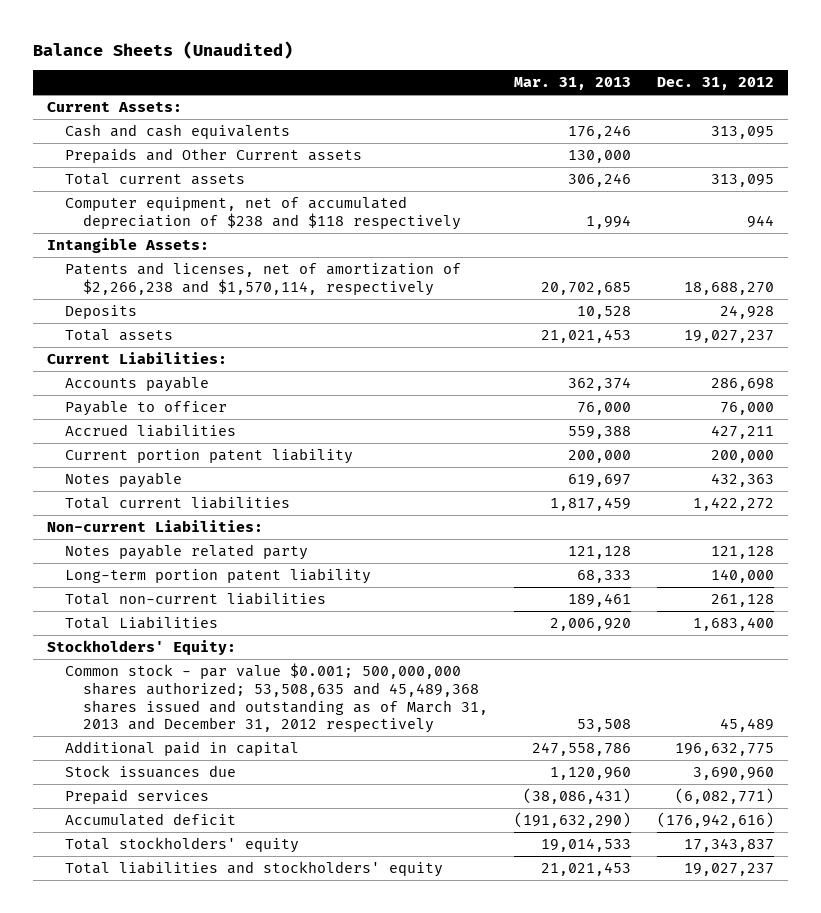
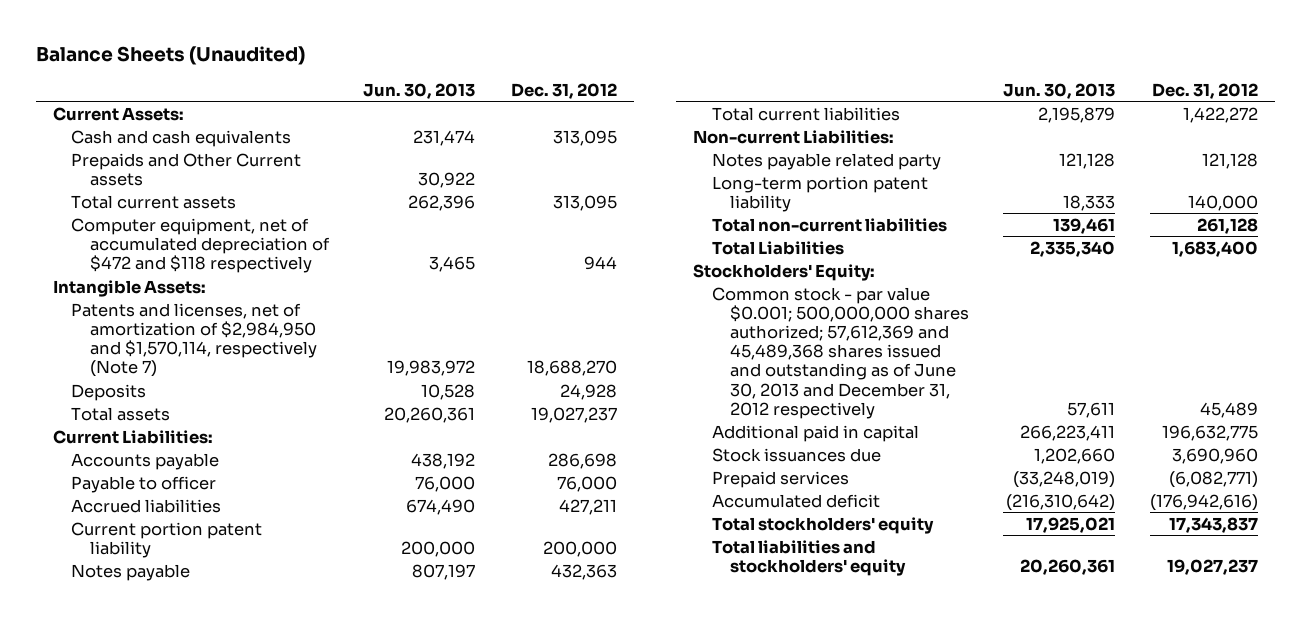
[514,77,632,91] Mar. 31, 2013 -> none
none -> [362,82,475,99] Jun. 30, 2013
[64,196,461,230] Computer equipment, net of accumulated depreciation of $238 and $118 respectively -> [71,217,330,274] Computer equipment, net of accumulated depreciation of $472 and $118 respectively
[64,262,461,296] Patents and licenses, net of amortization of $2,266,238 and $1,570,114, respectively -> [71,302,317,378] Patents and licenses, net of amortization of $2,984,950 and $1,570,114, respectively (Note 7)
[64,663,488,734] Common stock - par value $0.001; 500,000,000 shares authorized; 53,508,635 and 45,489,368 shares issued and outstanding as of March 31, 2013 and December 31, 2012 respectively -> [711,286,969,419] Common stock - par value $0.001; 500,000,000 shares authorized; 57,612,369 and 45,489,368 shares issued and outstanding as of June 30, 2013 and December 31, 2012 respectively

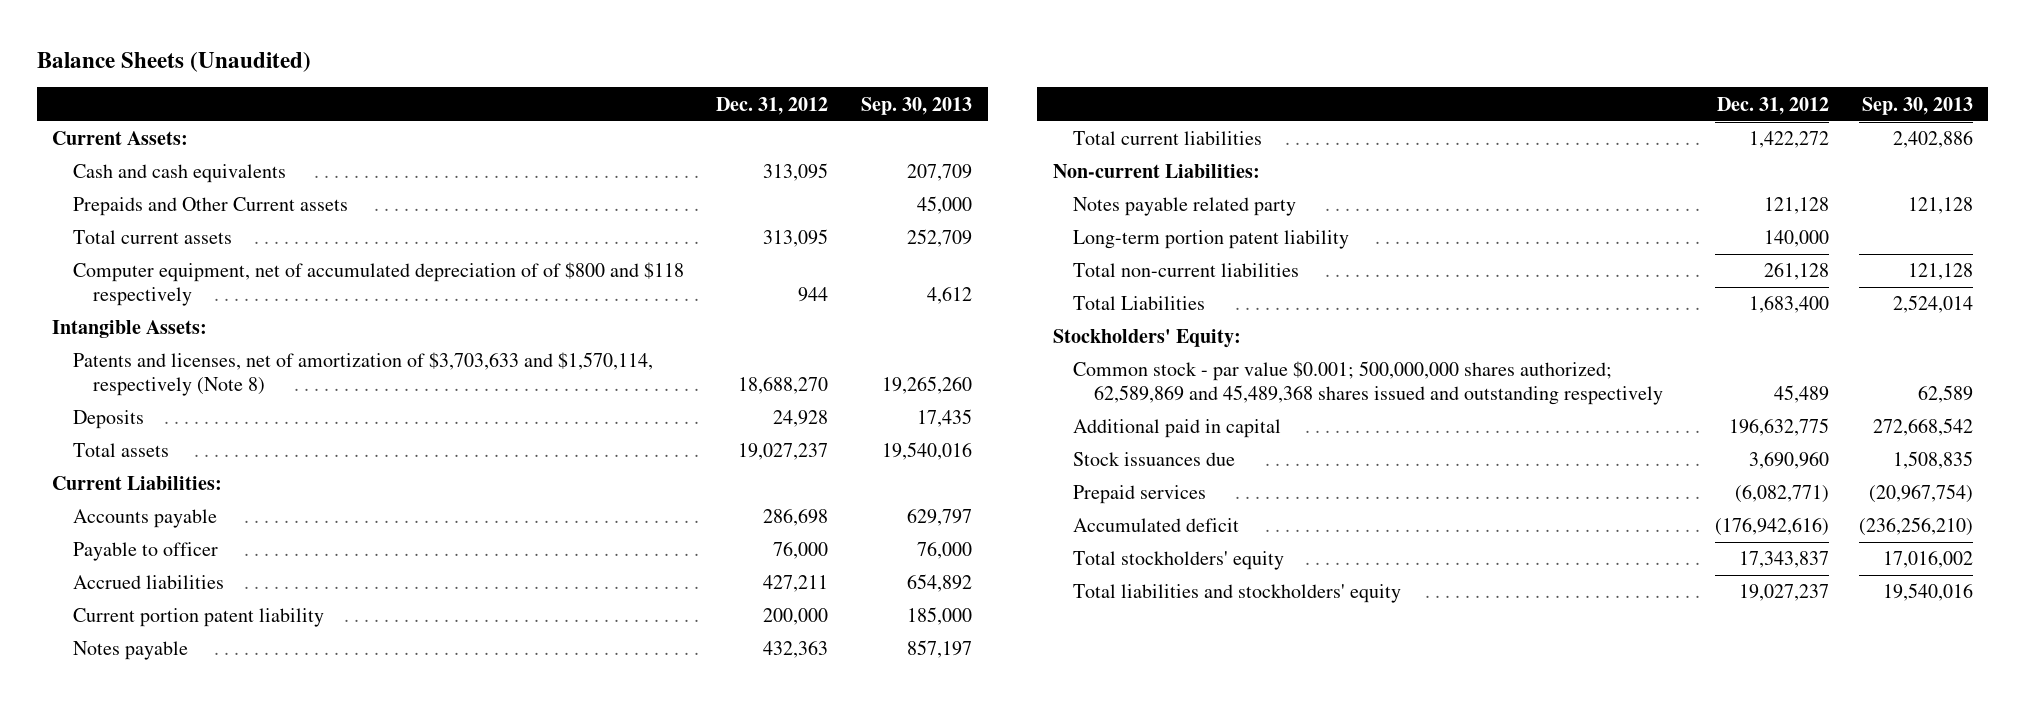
[362,82,475,99] Jun. 30, 2013 -> none
none -> [861,96,973,115] Sep. 30, 2013
[71,217,330,274] Computer equipment, net of accumulated depreciation of $472 and $118 respectively -> [72,262,684,306] Computer equipment, net of accumulated depreciation of of $800 and $118 respectively
[71,302,317,378] Patents and licenses, net of amortization of $2,984,950 and $1,570,114, respectively (Note 7) -> [72,352,653,396] Patents and licenses, net of amortization of $3,703,633 and $1,570,114, respectively (Note 8)
[711,286,969,419] Common stock - par value $0.001; 500,000,000 shares authorized; 57,612,369 and 45,489,368 shares issued and outstanding as of June 30, 2013 and December 31, 2012 respectively -> [1073,361,1664,405] Common stock - par value $0.001; 500,000,000 shares authorized; 62,589,869 and 45,489,368 shares issued and outstanding respectively

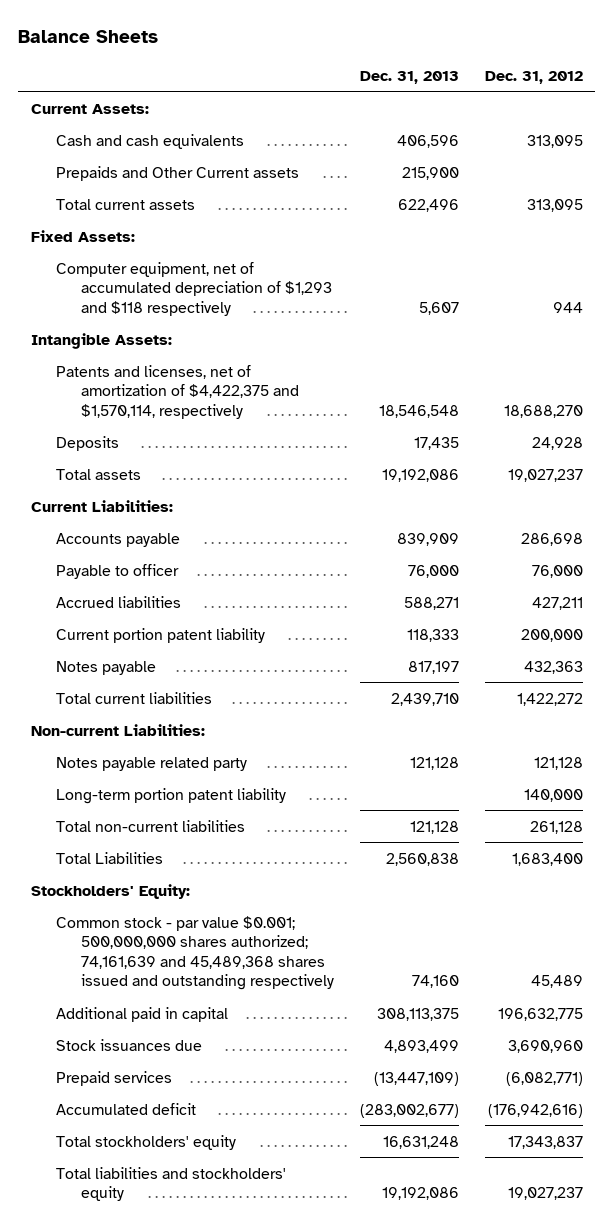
[36,51,311,72] Balance Sheets (Unaudited) -> [18,30,159,44] Balance Sheets
[861,96,973,115] Sep. 30, 2013 -> none
none -> [359,70,459,84] Dec. 31, 2013
none -> [31,229,136,242] Fixed Assets:
[72,262,684,306] Computer equipment, net of accumulated depreciation of of $800 and $118 respectively -> [55,261,332,316] Computer equipment, net of accumulated depreciation of $1,293 and $118 respectively
[72,352,653,396] Patents and licenses, net of amortization of $3,703,633 and $1,570,114, respectively (Note 8) -> [55,364,299,419] Patents and licenses, net of amortization of $4,422,375 and $1,570,114, respectively
[1073,361,1664,405] Common stock - par value $0.001; 500,000,000 shares authorized; 62,589,869 and 45,489,368 shares issued and outstanding respectively -> [55,915,334,991] Common stock - par value $0.001; 500,000,000 shares authorized; 74,161,639 and 45,489,368 shares issued and outstanding respectively

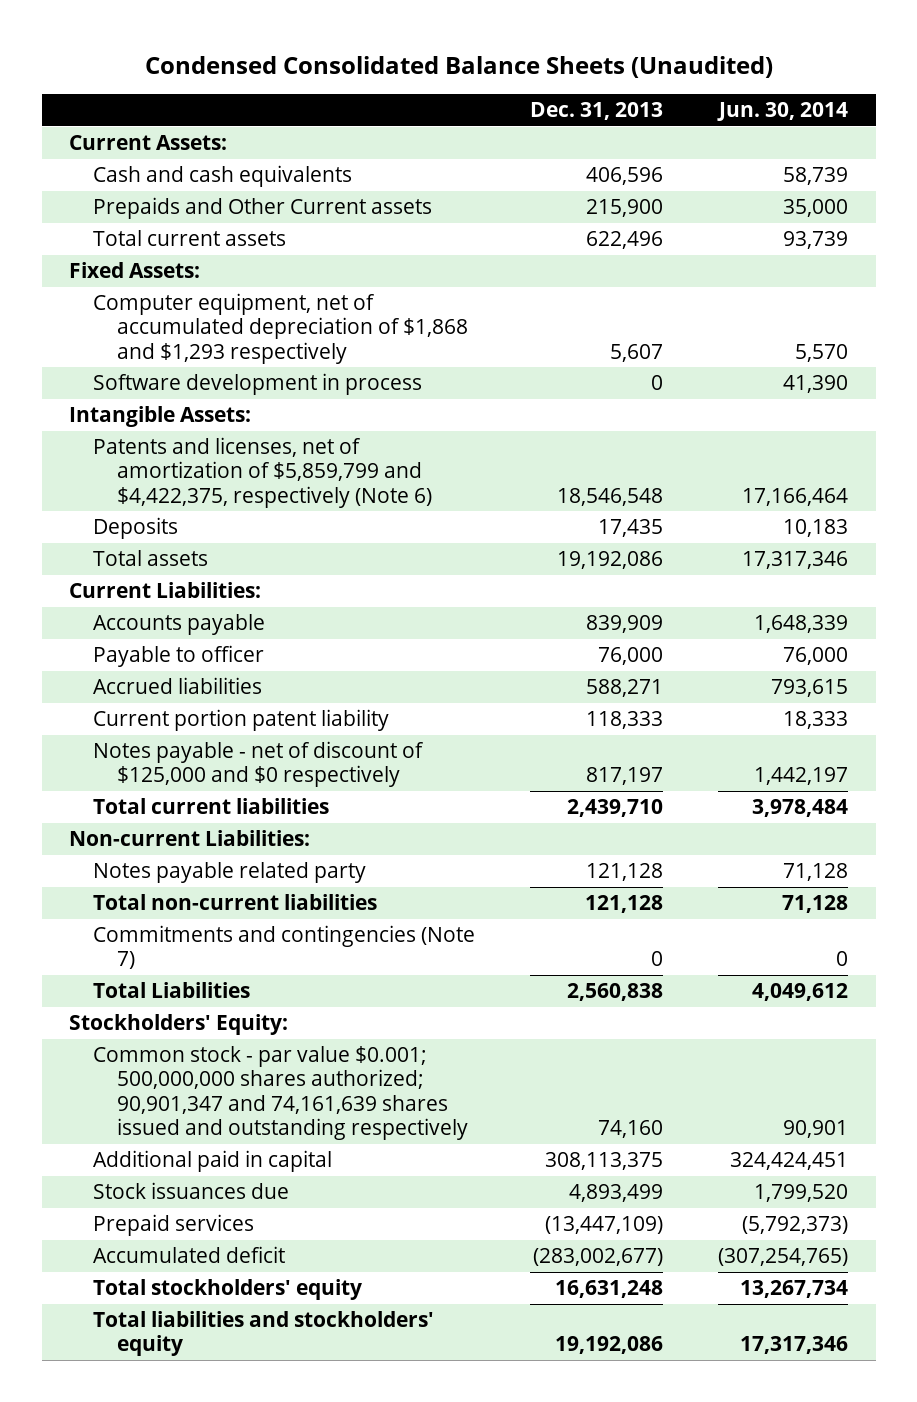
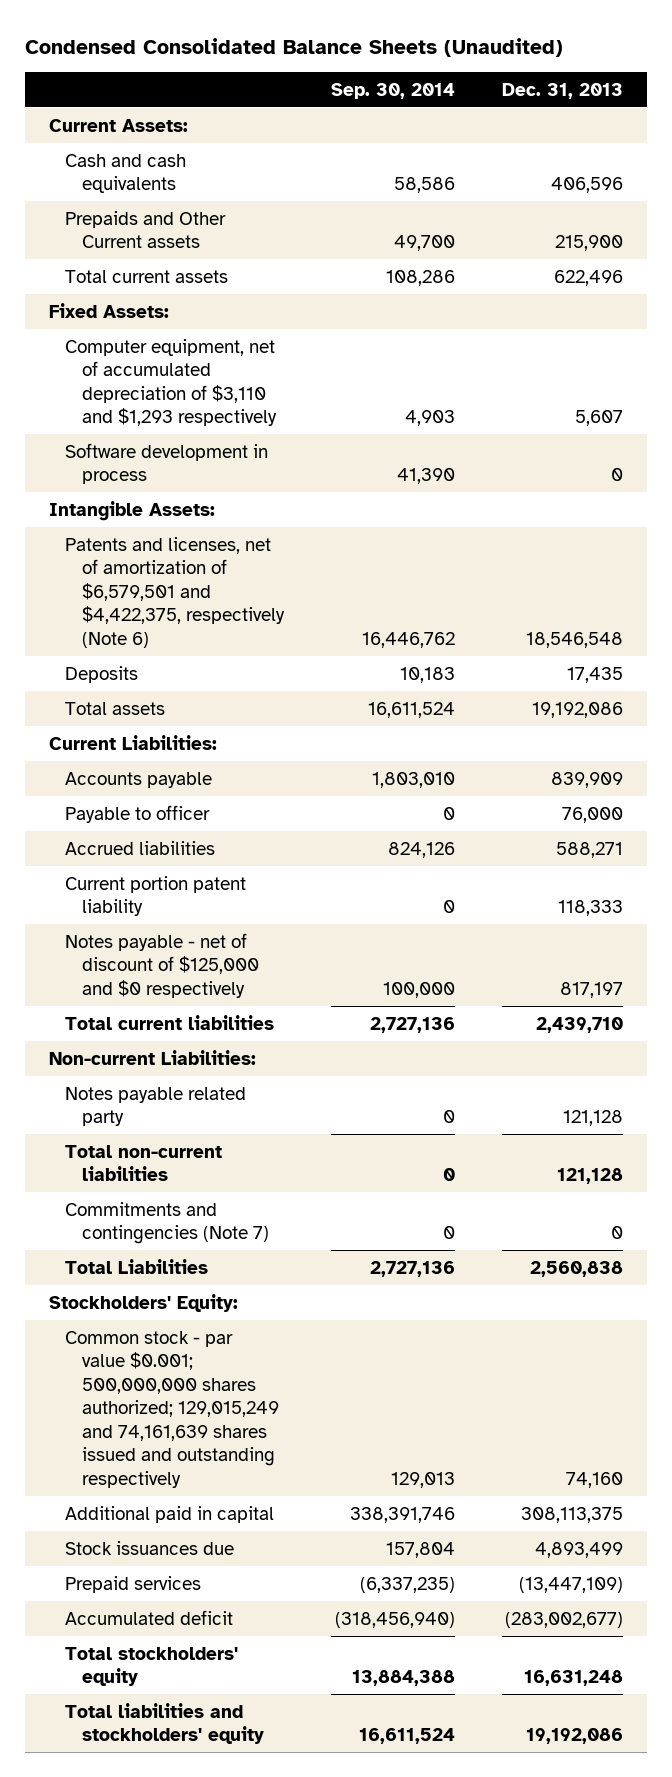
[717,102,849,122] Jun. 30, 2014 -> none
none -> [330,82,455,99] Sep. 30, 2014
[93,293,468,364] Computer equipment, net of accumulated depreciation of $1,868 and $1,293 respectively -> [65,338,277,427] Computer equipment, net of accumulated depreciation of $3,110 and $1,293 respectively
[93,437,432,508] Patents and licenses, net of amortization of $5,859,799 and $4,422,375, respectively (Note 6) -> [65,536,285,648] Patents and licenses, net of amortization of $6,579,501 and $4,422,375, respectively (Note 6)
[93,1046,468,1141] Common stock - par value $0.001; 500,000,000 shares authorized; 90,901,347 and 74,161,639 shares issued and outstanding respectively -> [65,1330,279,1489] Common stock - par value $0.001; 500,000,000 shares authorized; 129,015,249 and 74,161,639 shares issued and outstanding respectively

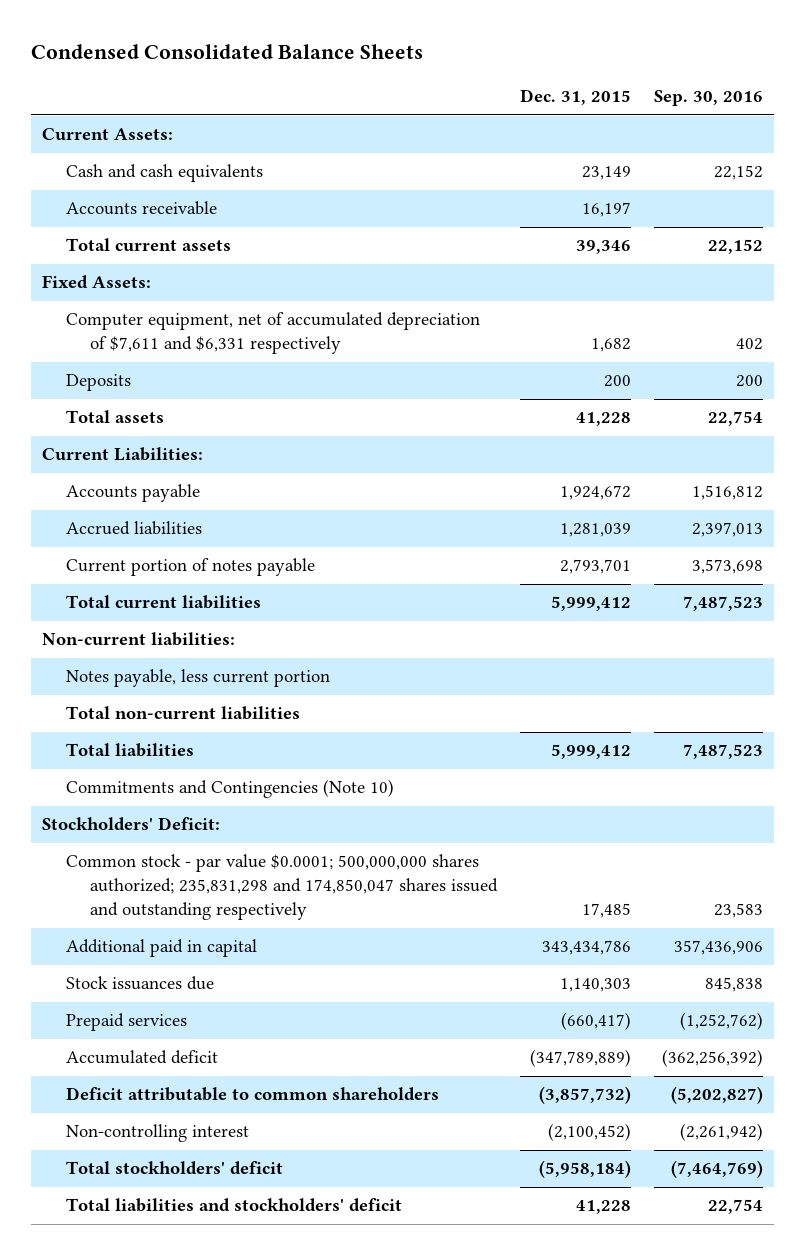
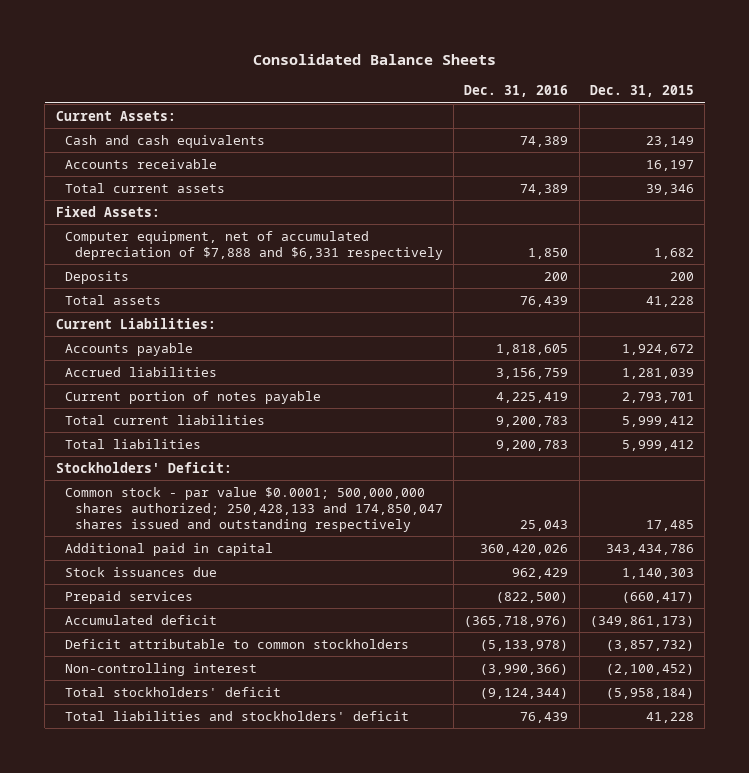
[30,44,423,60] Condensed Consolidated Balance Sheets -> [252,54,496,66] Consolidated Balance Sheets
[653,90,763,107] Sep. 30, 2016 -> none
none -> [464,85,569,98] Dec. 31, 2016
[66,312,481,355] Computer equipment, net of accumulated depreciation of $7,611 and $6,331 respectively -> [65,230,443,260] Computer equipment, net of accumulated depreciation of $7,888 and $6,331 respectively
[42,632,236,647] Non-current liabilities: -> none
[66,669,331,688] Notes payable, less current portion -> none
[66,706,301,721] Total non-current liabilities -> none
[66,779,395,799] Commitments and Contingencies (Note 10) -> none
[66,854,499,921] Common stock - par value $0.0001; 500,000,000 shares authorized; 235,831,298 and 174,850,047 shares issued and outstanding respectively -> [65,486,443,532] Common stock - par value $0.0001; 500,000,000 shares authorized; 250,428,133 and 174,850,047 shares issued and outstanding respectively
[530,1049,632,1068] (347,789,889) -> [589,615,694,627] (349,861,173)
[66,1087,440,1102] Deficit attributable to common shareholders -> [65,638,410,649] Deficit attributable to common stockholders

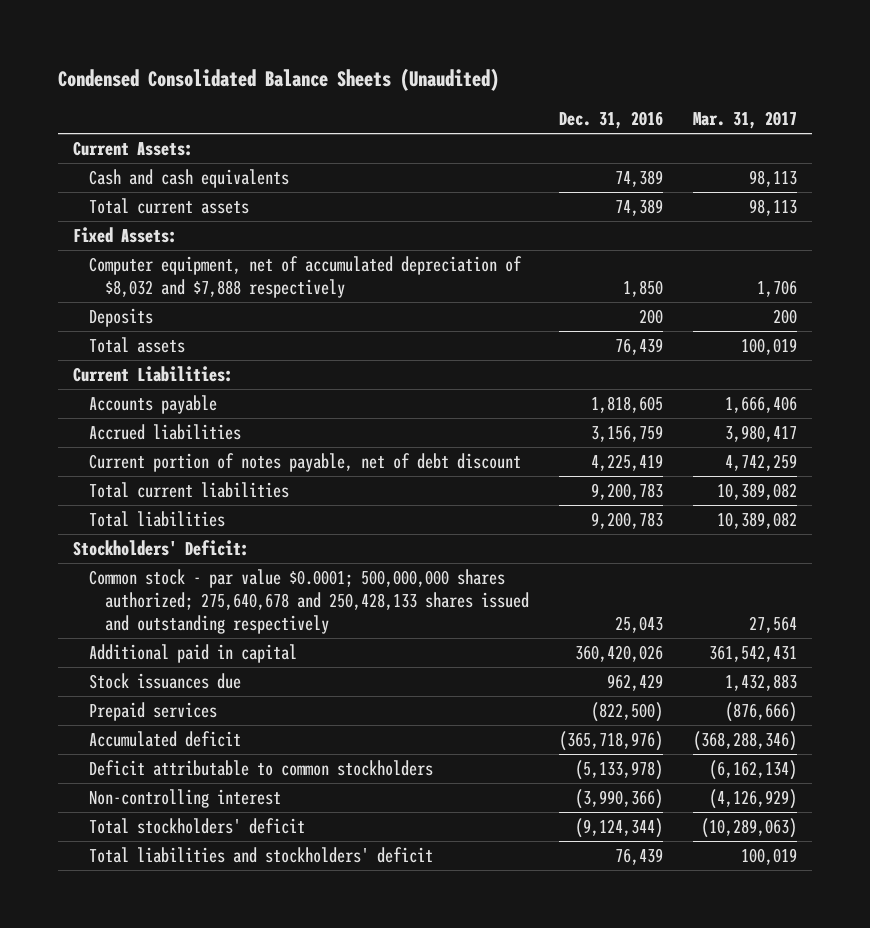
[252,54,496,66] Consolidated Balance Sheets -> [57,68,499,92] Condensed Consolidated Balance Sheets (Unaudited)
[589,85,694,98] Dec. 31, 2015 -> none
none -> [693,111,798,130] Mar. 31, 2017
[65,158,218,169] Accounts receivable -> none
[65,230,443,260] Computer equipment, net of accumulated depreciation of $7,888 and $6,331 respectively -> [89,255,523,298] Computer equipment, net of accumulated depreciation of $8,032 and $7,888 respectively
[65,390,322,404] Current portion of notes payable -> [89,452,522,472] Current portion of notes payable, net of debt discount
[65,486,443,532] Common stock - par value $0.0001; 500,000,000 shares authorized; 250,428,133 and 174,850,047 shares issued and outstanding respectively -> [89,568,530,634] Common stock - par value $0.0001; 500,000,000 shares authorized; 275,640,678 and 250,428,133 shares issued and outstanding respectively

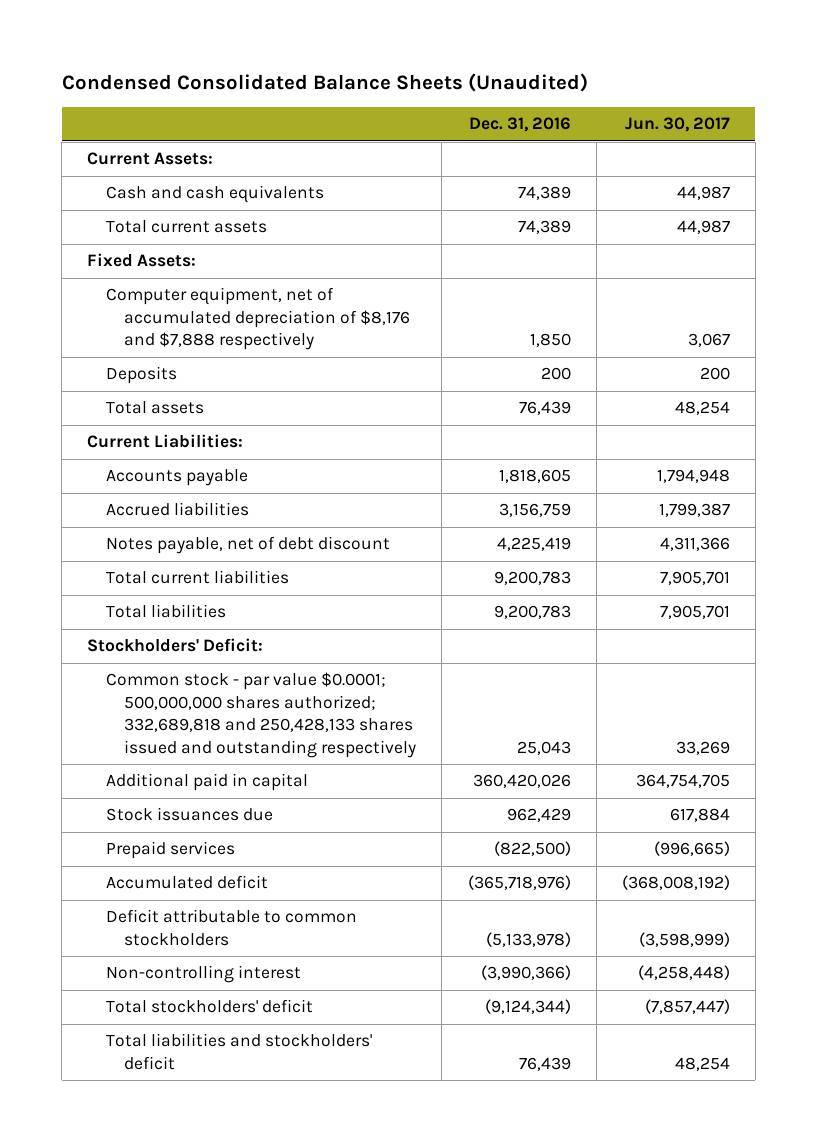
[693,111,798,130] Mar. 31, 2017 -> none
none -> [624,117,730,133] Jun. 30, 2017
[89,255,523,298] Computer equipment, net of accumulated depreciation of $8,032 and $7,888 respectively -> [105,287,411,351] Computer equipment, net of accumulated depreciation of $8,176 and $7,888 respectively
[89,452,522,472] Current portion of notes payable, net of debt discount -> [105,536,390,555] Notes payable, net of debt discount
[89,568,530,634] Common stock - par value $0.0001; 500,000,000 shares authorized; 275,640,678 and 250,428,133 shares issued and outstanding respectively -> [105,672,417,758] Common stock - par value $0.0001; 500,000,000 shares authorized; 332,689,818 and 250,428,133 shares issued and outstanding respectively

